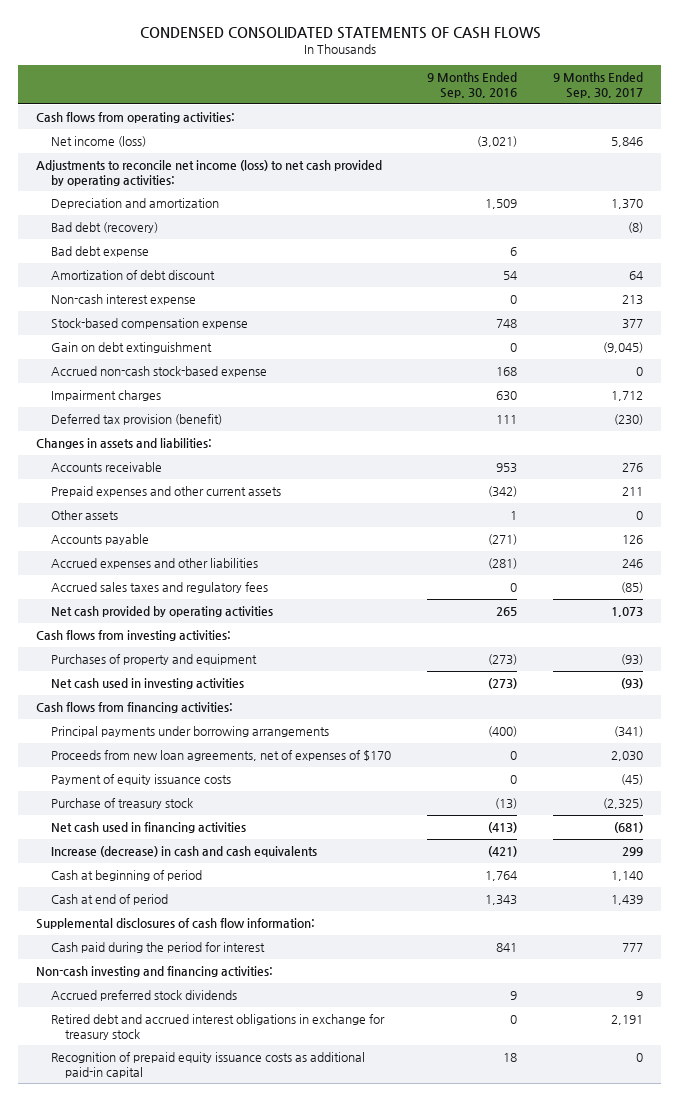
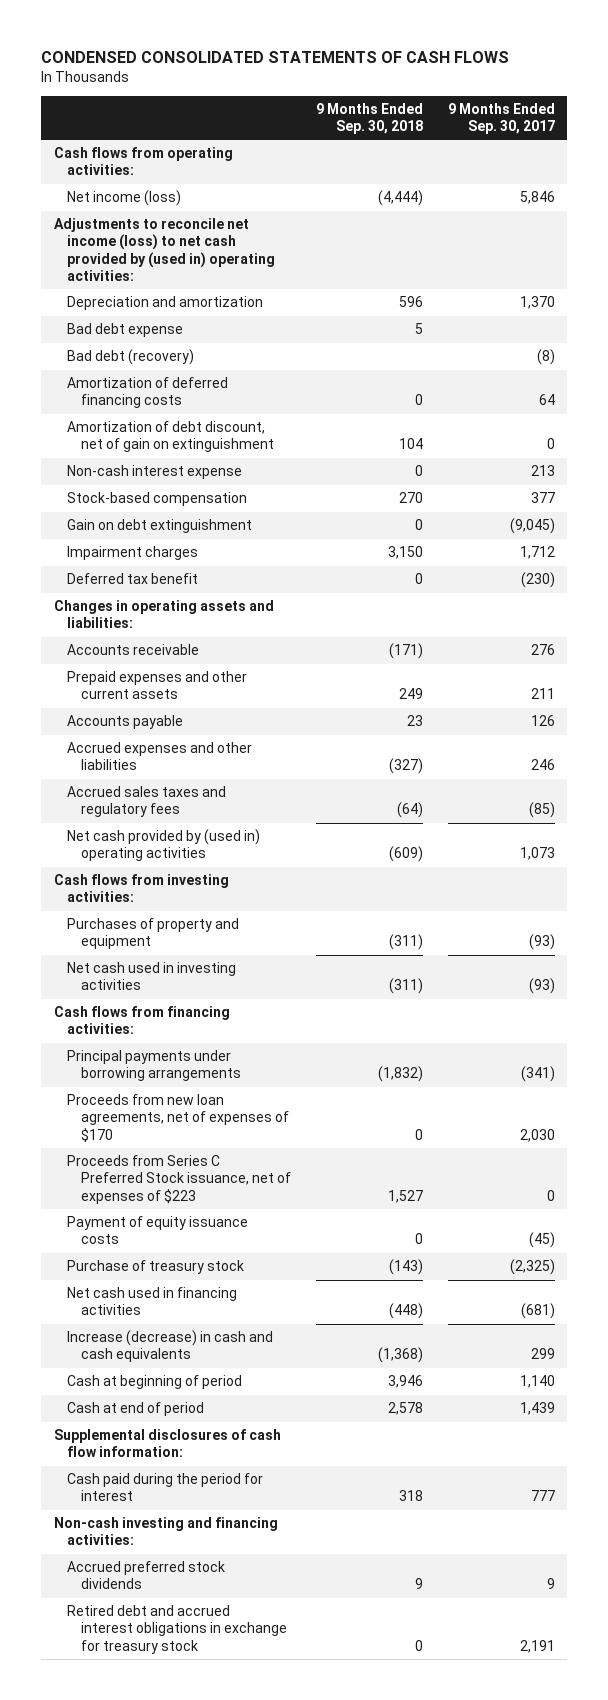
[426,72,517,99] 9 Months Ended Sep. 30, 2016 -> none
none -> [315,102,423,134] 9 Months Ended Sep. 30, 2018
[35,160,382,186] Adjustments to reconcile net income (loss) to net cash provided by operating activities: -> [53,218,276,281] Adjustments to reconcile net income (loss) to net cash provided by (used in) operating activities:
[50,222,158,234] Bad debt (recovery) -> [67,349,195,366] Bad debt (recovery)
none -> [67,377,229,409] Amortization of deferred financing costs
[50,270,215,281] Amortization of debt discount -> [67,421,275,453] Amortization of debt discount, net of gain on extinguishment
[629,271,644,281] 64 -> [546,438,555,450] 0
[50,318,248,330] Stock-based compensation expense -> [67,492,248,507] Stock-based compensation
[50,366,267,378] Accrued non-cash stock-based expense -> none
[50,414,222,426] Deferred tax provision (benefit) -> [67,573,199,585] Deferred tax benefit
[35,438,212,450] Changes in assets and liabilities: -> [53,600,274,629] Changes in operating assets and liabilities:
[50,510,118,521] Other assets -> none
[50,606,273,618] Net cash provided by operating activities -> [67,829,261,862] Net cash provided by (used in) operating activities
none -> [67,1155,292,1204] Proceeds from Series C Preferred Stock issuance, net of expenses of $223
[50,1052,365,1078] Recognition of prepaid equity issuance costs as additional paid-in capital -> none

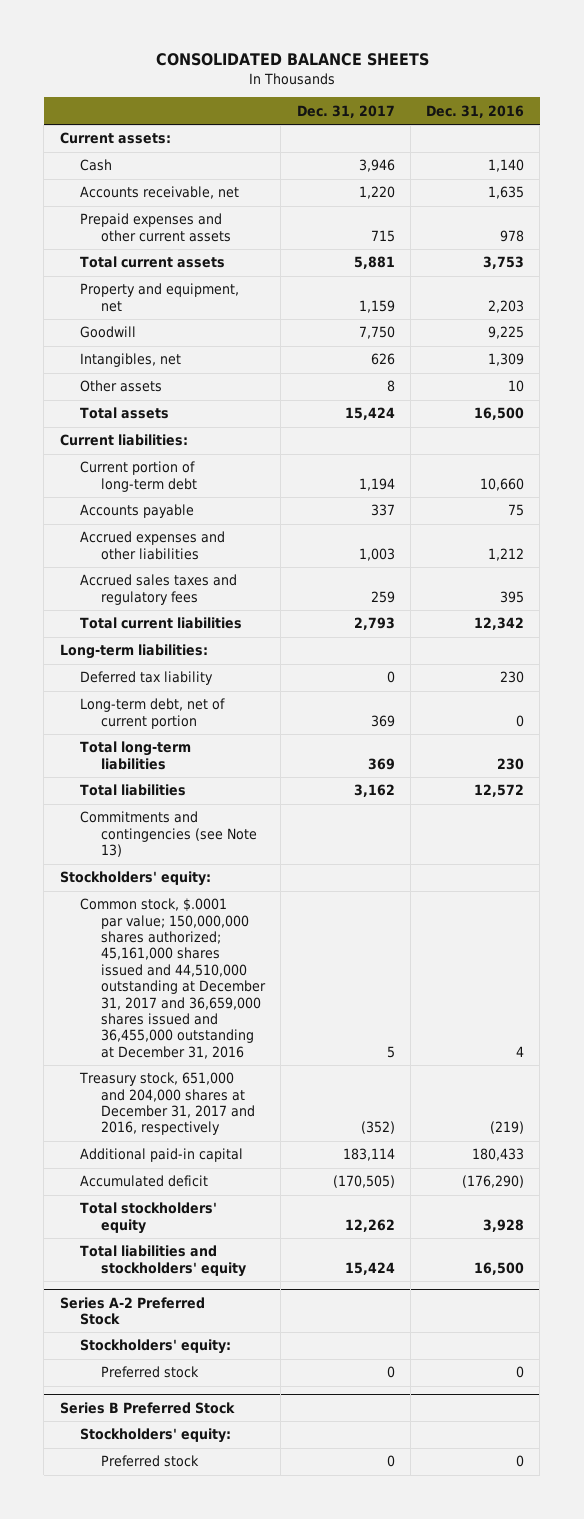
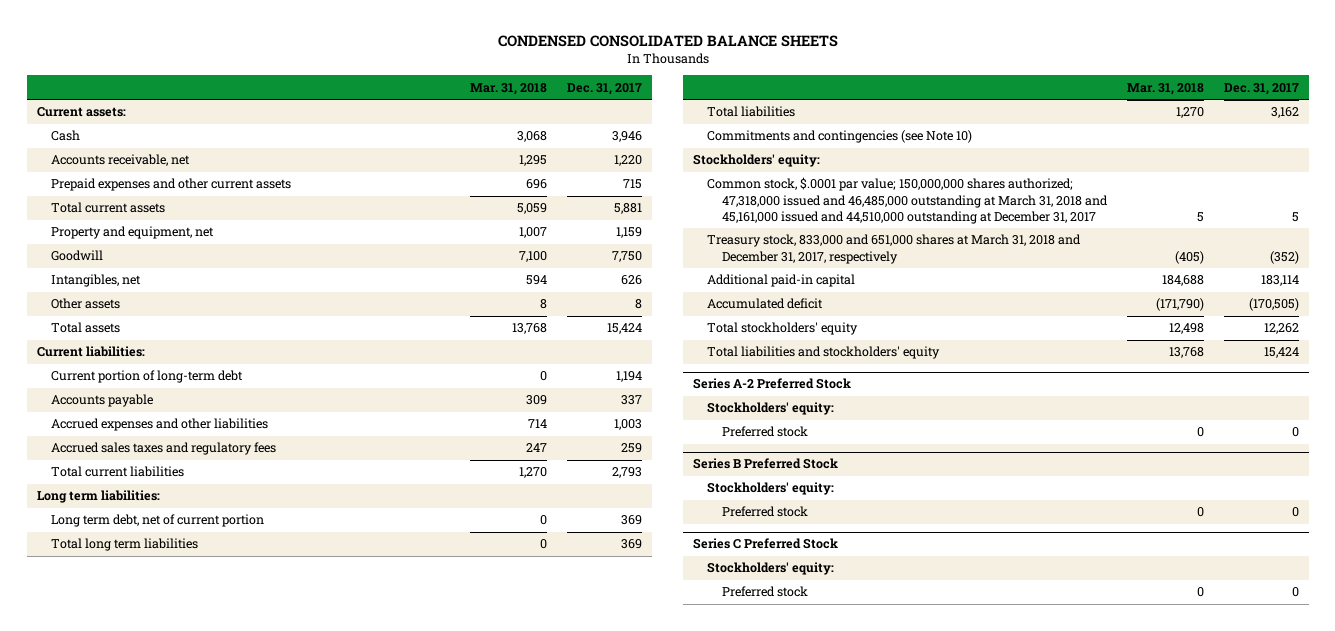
[155,53,429,67] CONSOLIDATED BALANCE SHEETS -> [497,35,838,48] CONDENSED CONSOLIDATED BALANCE SHEETS
[426,104,525,118] Dec. 31, 2016 -> none
none -> [470,82,548,95] Mar. 31, 2018
[80,671,214,686] Deferred tax liability -> none
[59,644,208,660] Long-term liabilities: -> [36,490,160,504] Long term liabilities:
[80,698,226,729] Long-term debt, net of current portion -> [51,514,265,528] Long term debt, net of current portion
[80,741,192,770] Total long-term liabilities -> [51,538,199,552] Total long term liabilities
[80,811,258,858] Commitments and contingencies (see Note 13) -> [707,130,973,144] Commitments and contingencies (see Note 10)
[80,898,267,1059] Common stock, $.0001 par value; 150,000,000 shares authorized; 45,161,000 shares issued and 44,510,000 outstanding at December 31, 2017 and 36,659,000 shares issued and 36,455,000 outstanding at December 31, 2016 -> [707,177,1108,224] Common stock, $.0001 par value; 150,000,000 shares authorized; 47,318,000 issued and 46,485,000 outstanding at March 31, 2018 and 45,161,000 issued and 44,510,000 outstanding at December 31, 2017
[79,1072,256,1136] Treasury stock, 651,000 and 204,000 shares at December 31, 2017 and 2016, respectively -> [707,234,1082,264] Treasury stock, 833,000 and 651,000 shares at March 31, 2018 and December 31, 2017, respectively
none -> [693,538,839,550] Series C Preferred Stock
none -> [707,562,835,576] Stockholders' equity:
none -> [721,586,808,598] Preferred stock

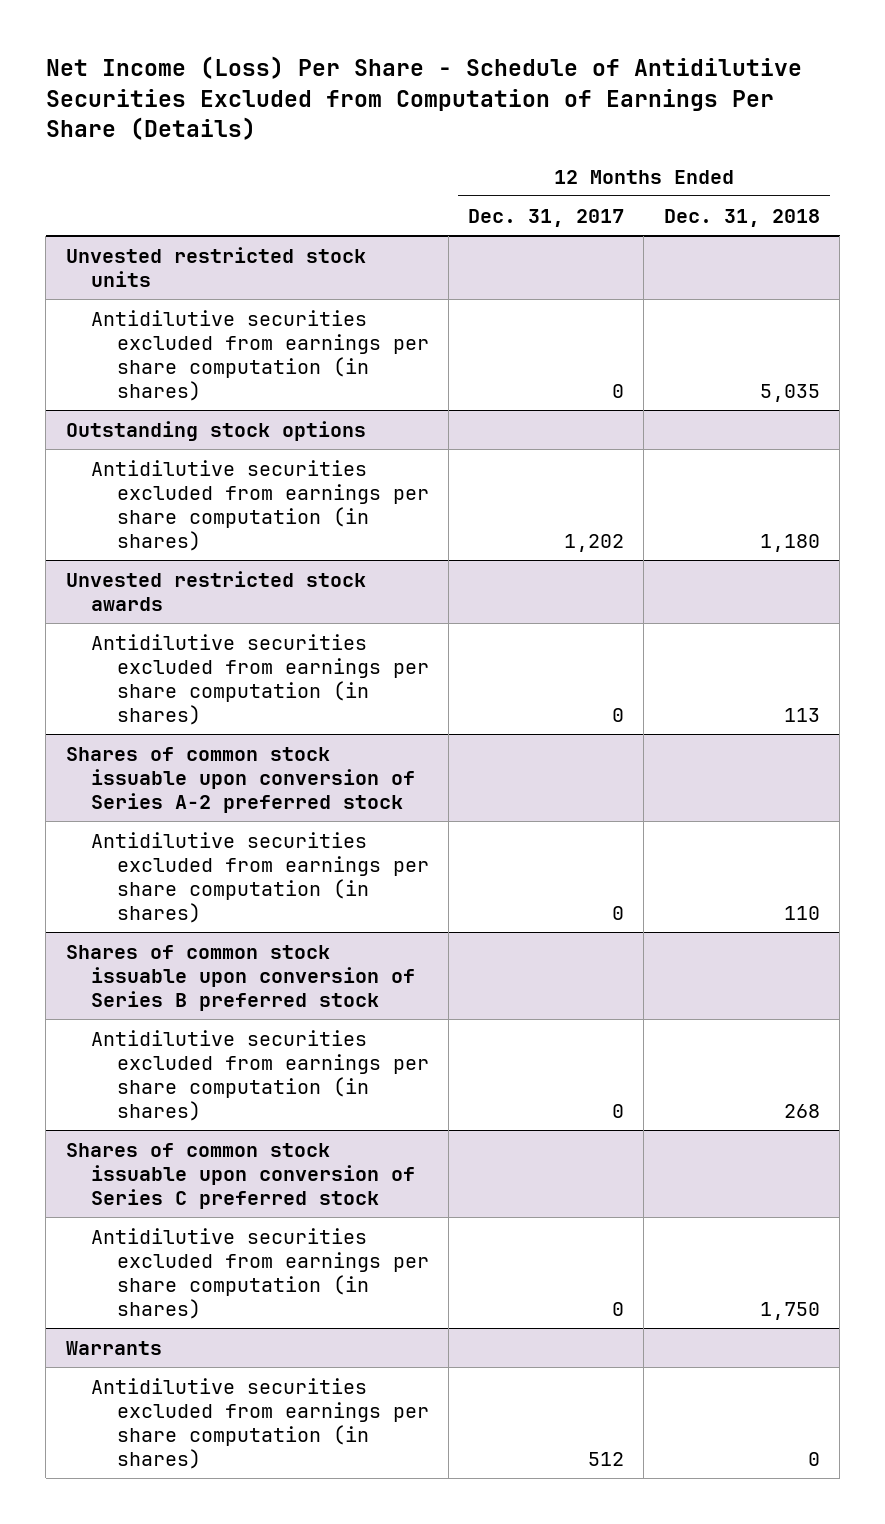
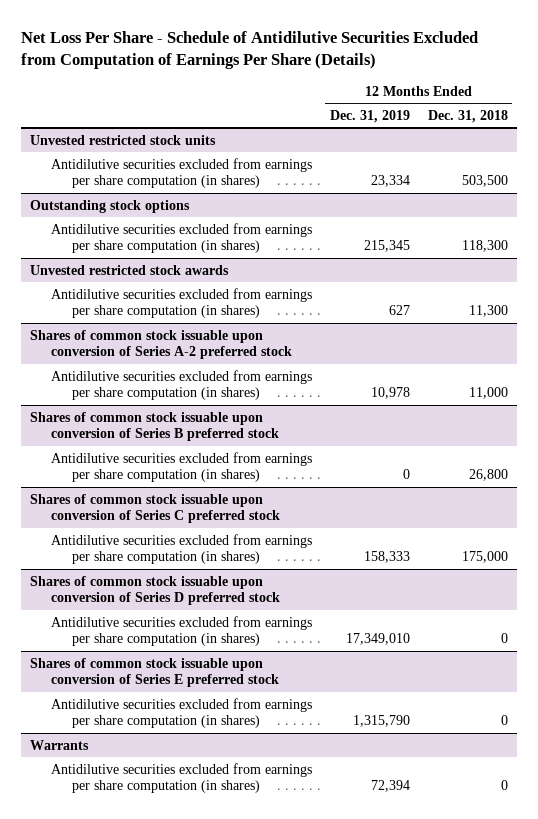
[45,56,802,141] Net Income (Loss) Per Share - Schedule of Antidilutive Securities Excluded from Computation of Earnings Per Share (Details) -> [21,31,479,70] Net Loss Per Share - Schedule of Antidilutive Securities Excluded from Computation of Earnings Per Share (Details)
[468,208,625,227] Dec. 31, 2017 -> none
none -> [329,110,410,124] Dec. 31, 2019
[759,383,820,402] 5,035 -> [461,175,508,188] 503,500
[759,533,820,552] 1,180 -> [461,240,508,253] 118,300
[783,707,820,722] 113 -> [468,305,508,318] 11,300
[783,905,820,920] 110 -> [468,387,508,400] 11,000
[783,1103,820,1118] 268 -> [468,469,508,482] 26,800
[759,1301,820,1320] 1,750 -> [461,551,508,564] 175,000
none -> [30,575,280,606] Shares of common stock issuable upon conversion of Series D preferred stock
none -> [50,615,312,647] Antidilutive securities excluded from earnings per share computation (in shares)
none -> [30,657,279,688] Shares of common stock issuable upon conversion of Series E preferred stock
none -> [50,697,312,729] Antidilutive securities excluded from earnings per share computation (in shares)

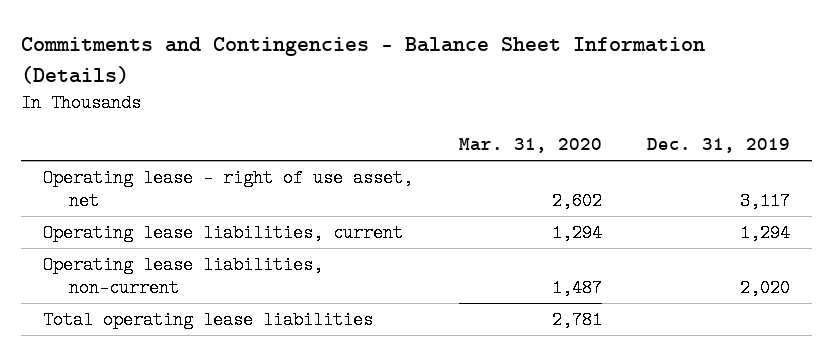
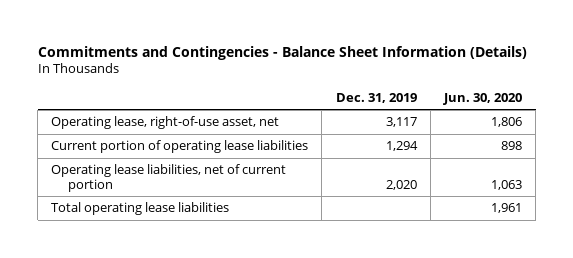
[458,138,602,154] Mar. 31, 2020 -> none
none -> [443,92,523,105] Jun. 30, 2020
[43,169,414,211] Operating lease - right of use asset, net -> [51,116,280,130] Operating lease, right-of-use asset, net
[43,224,404,243] Operating lease liabilities, current -> [51,140,309,154] Current portion of operating lease liabilities
[43,256,324,298] Operating lease liabilities, non-current -> [51,164,287,192] Operating lease liabilities, net of current portion

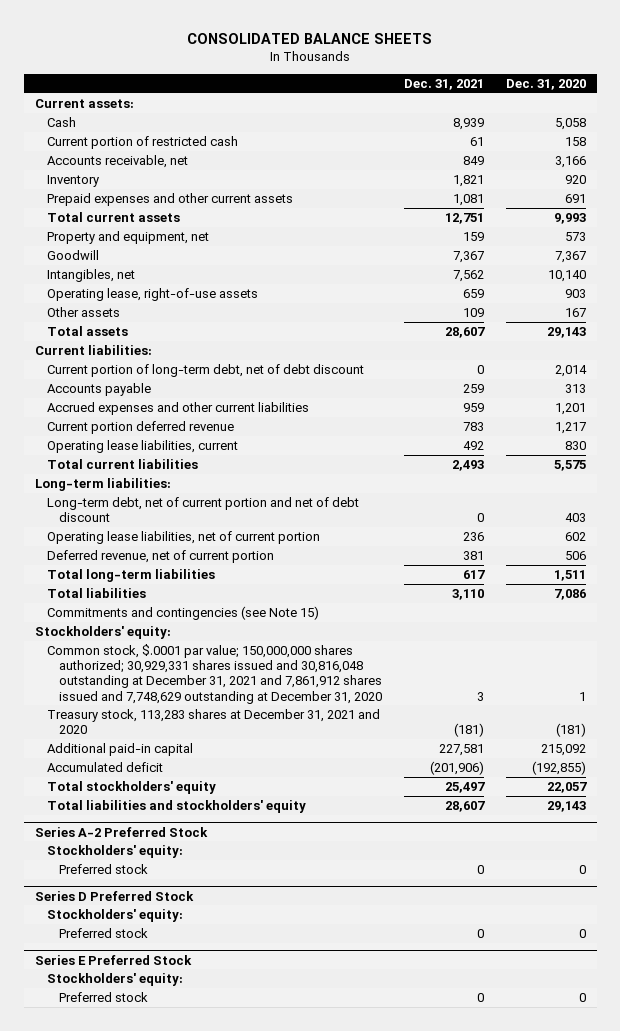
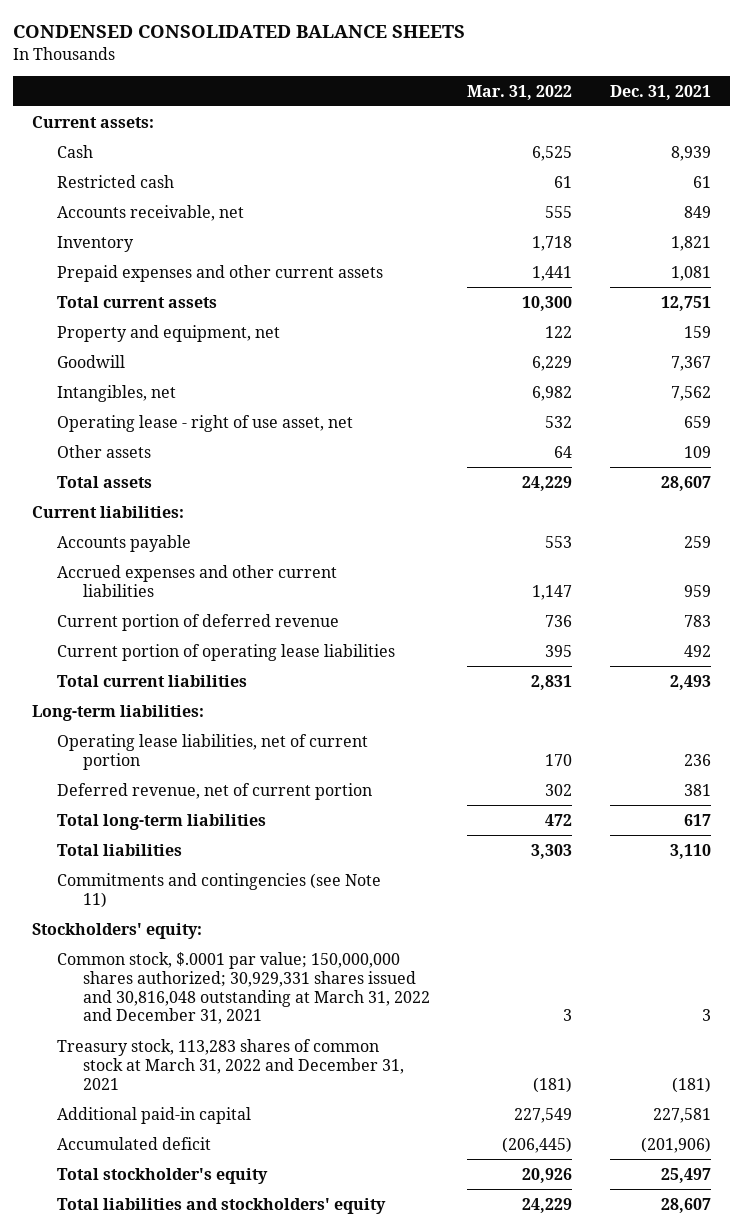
[187,32,433,44] CONSOLIDATED BALANCE SHEETS -> [13,25,466,39] CONDENSED CONSOLIDATED BALANCE SHEETS
[505,78,586,90] Dec. 31, 2020 -> none
none -> [467,84,573,100] Mar. 31, 2022
[46,135,238,149] Current portion of restricted cash -> [57,174,175,188] Restricted cash
[46,287,258,301] Operating lease, right-of-use assets -> [57,414,354,432] Operating lease - right of use asset, net
[46,363,364,377] Current portion of long-term debt, net of debt discount -> none
[46,420,234,434] Current portion deferred revenue -> [57,613,340,631] Current portion of deferred revenue
[46,439,238,453] Operating lease liabilities, current -> [57,643,396,661] Current portion of operating lease liabilities
[46,496,359,523] Long-term debt, net of current portion and net of debt discount -> none
[46,605,319,620] Commitments and contingencies (see Note 15) -> [57,872,382,908] Commitments and contingencies (see Note 11)
[46,643,383,704] Common stock, $.0001 par value; 150,000,000 shares authorized; 30,929,331 shares issued and 30,816,048 outstanding at December 31, 2021 and 7,861,912 shares issued and 7,748,629 outstanding at December 31, 2020 -> [57,951,430,1025] Common stock, $.0001 par value; 150,000,000 shares authorized; 30,929,331 shares issued and 30,816,048 outstanding at March 31, 2022 and December 31, 2021
[46,708,380,735] Treasury stock, 113,283 shares at December 31, 2021 and 2020 -> [57,1038,404,1090] Treasury stock, 113,283 shares of common stock at March 31, 2022 and December 31, 2021
[46,780,216,794] Total stockholders' equity -> [57,1167,269,1184] Total stockholder's equity
[34,826,208,837] Series A-2 Preferred Stock -> none
[46,844,183,858] Stockholders' equity: -> none
[59,863,149,874] Preferred stock -> none
[34,890,194,901] Series D Preferred Stock -> none
[46,908,183,922] Stockholders' equity: -> none
[59,927,149,938] Preferred stock -> none
[34,954,192,965] Series E Preferred Stock -> none
[46,972,183,986] Stockholders' equity: -> none
[59,991,149,1002] Preferred stock -> none

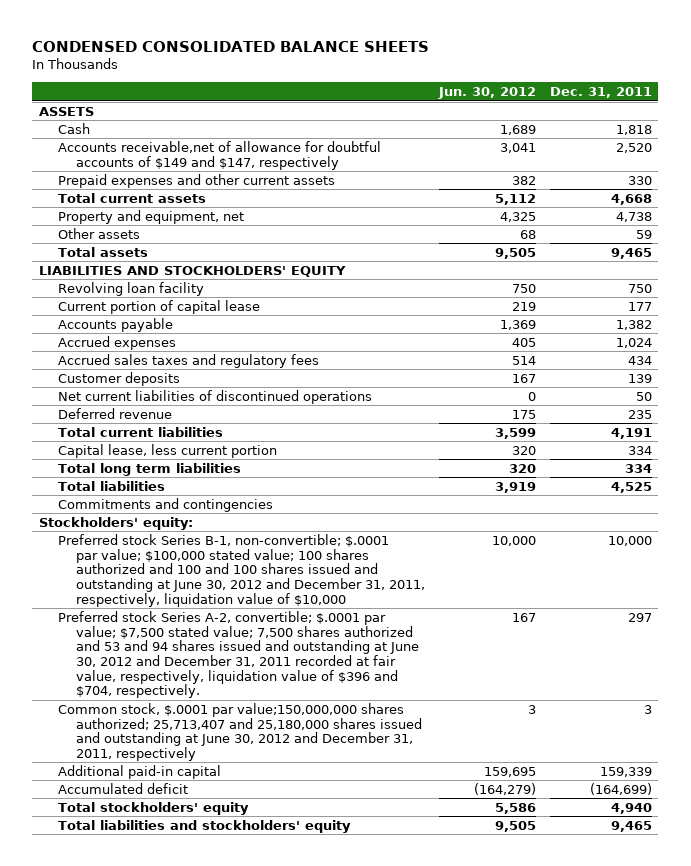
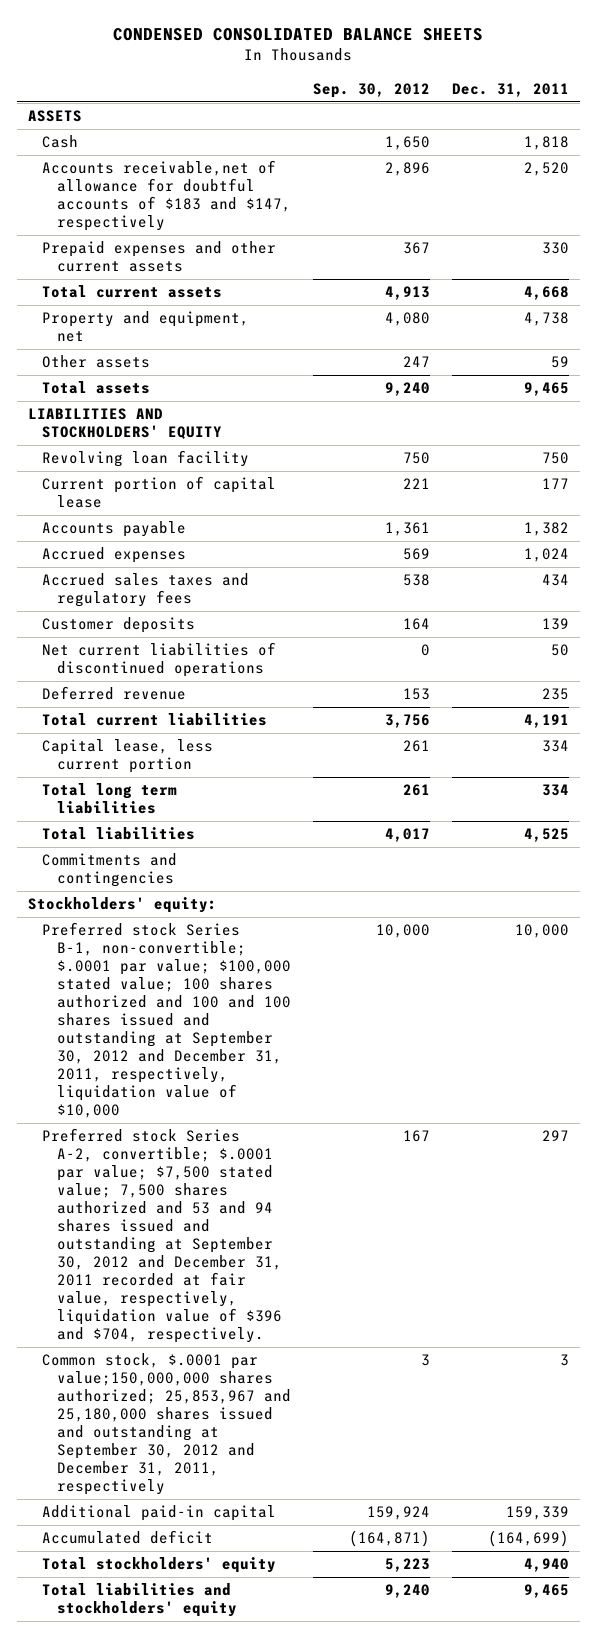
[437,87,536,100] Jun. 30, 2012 -> none
none -> [312,82,430,98] Sep. 30, 2012
[57,140,381,170] Accounts receivable,net of allowance for doubtful accounts of $149 and $147, respectively -> [42,160,291,232] Accounts receivable,net of allowance for doubtful accounts of $183 and $147, respectively
[57,533,426,607] Preferred stock Series B-1, non-convertible; $.0001 par value; $100,000 stated value; 100 shares authorized and 100 and 100 shares issued and outstanding at June 30, 2012 and December 31, 2011, respectively, liquidation value of $10,000 -> [42,922,291,1119] Preferred stock Series B-1, non-convertible; $.0001 par value; $100,000 stated value; 100 shares authorized and 100 and 100 shares issued and outstanding at September 30, 2012 and December 31, 2011, respectively, liquidation value of $10,000
[57,610,420,699] Preferred stock Series A-2, convertible; $.0001 par value; $7,500 stated value; 7,500 shares authorized and 53 and 94 shares issued and outstanding at June 30, 2012 and December 31, 2011 recorded at fair value, respectively, liquidation value of $396 and $704, respectively. -> [42,1128,282,1344] Preferred stock Series A-2, convertible; $.0001 par value; $7,500 stated value; 7,500 shares authorized and 53 and 94 shares issued and outstanding at September 30, 2012 and December 31, 2011 recorded at fair value, respectively, liquidation value of $396 and $704, respectively.
[57,702,423,761] Common stock, $.0001 par value;150,000,000 shares authorized; 25,713,407 and 25,180,000 shares issued and outstanding at June 30, 2012 and December 31, 2011, respectively -> [42,1353,291,1496] Common stock, $.0001 par value;150,000,000 shares authorized; 25,853,967 and 25,180,000 shares issued and outstanding at September 30, 2012 and December 31, 2011, respectively

